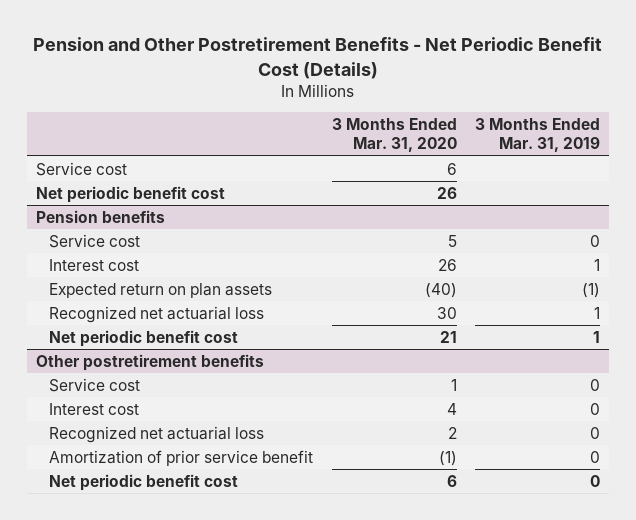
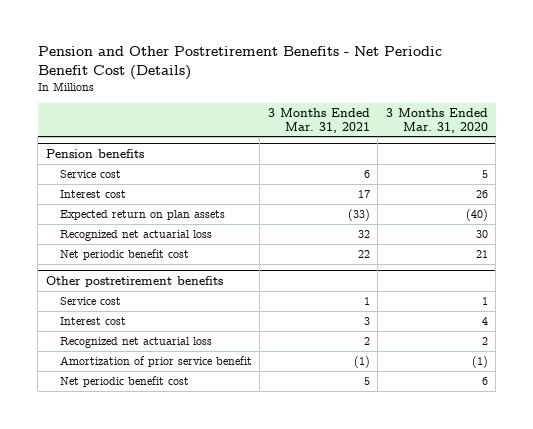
[474,118,600,153] 3 Months Ended Mar. 31, 2019 -> none
none -> [267,107,370,133] 3 Months Ended Mar. 31, 2021
[36,161,128,176] Service cost -> none
[36,185,226,203] Net periodic benefit cost -> none

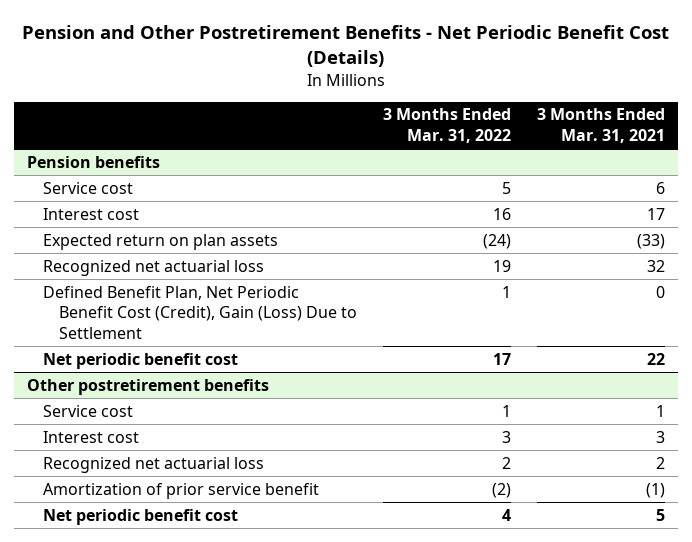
[385,107,488,133] 3 Months Ended Mar. 31, 2020 -> none
none -> [382,108,511,143] 3 Months Ended Mar. 31, 2022
none -> [43,285,358,339] Defined Benefit Plan, Net Periodic Benefit Cost (Credit), Gain (Loss) Due to Settlement

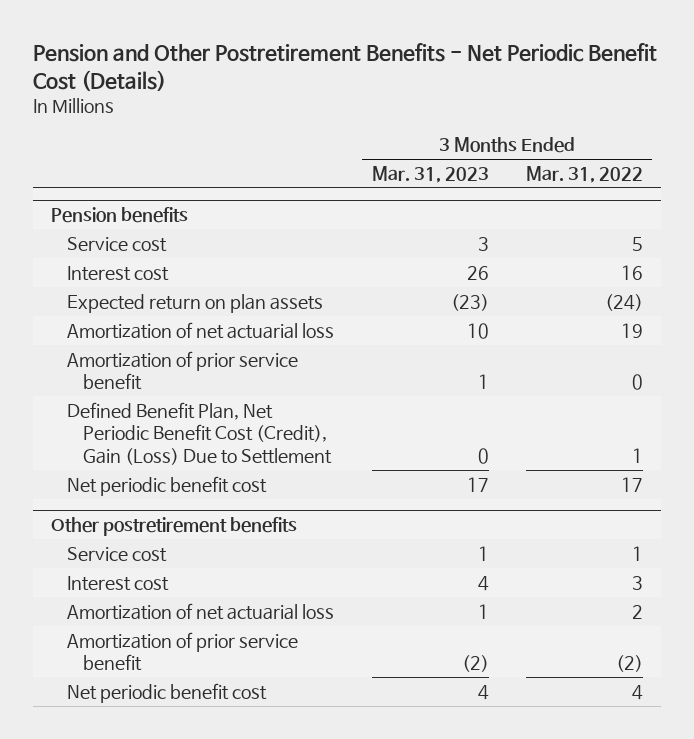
[536,108,665,143] 3 Months Ended Mar. 31, 2021 -> none
none -> [371,165,489,183] Mar. 31, 2023
[43,259,265,276] Recognized net actuarial loss -> [67,321,335,339] Amortization of net actuarial loss
none -> [67,350,299,391] Amortization of prior service benefit
[43,456,265,473] Recognized net actuarial loss -> [67,602,335,620] Amortization of net actuarial loss

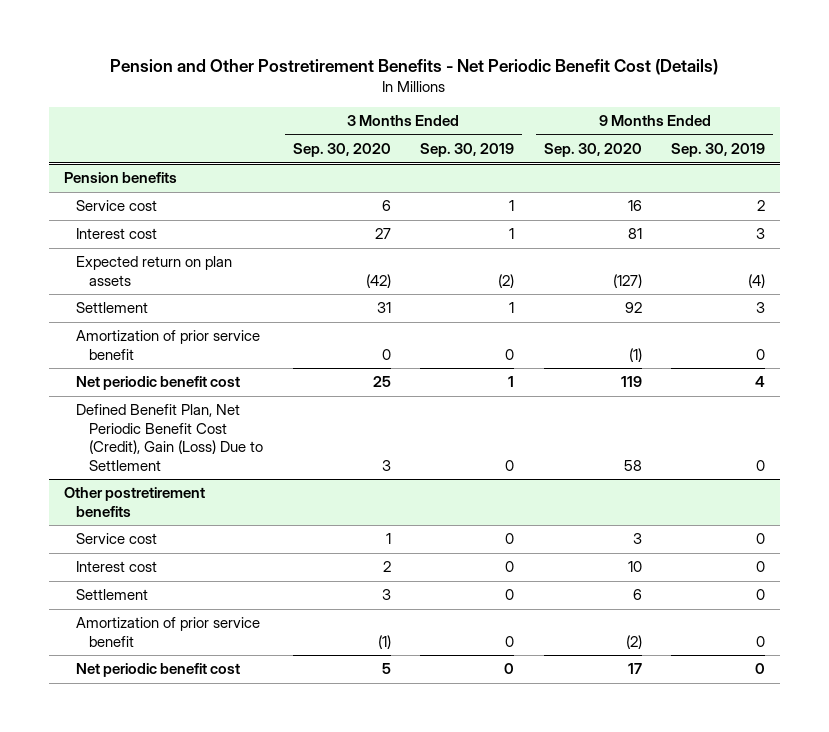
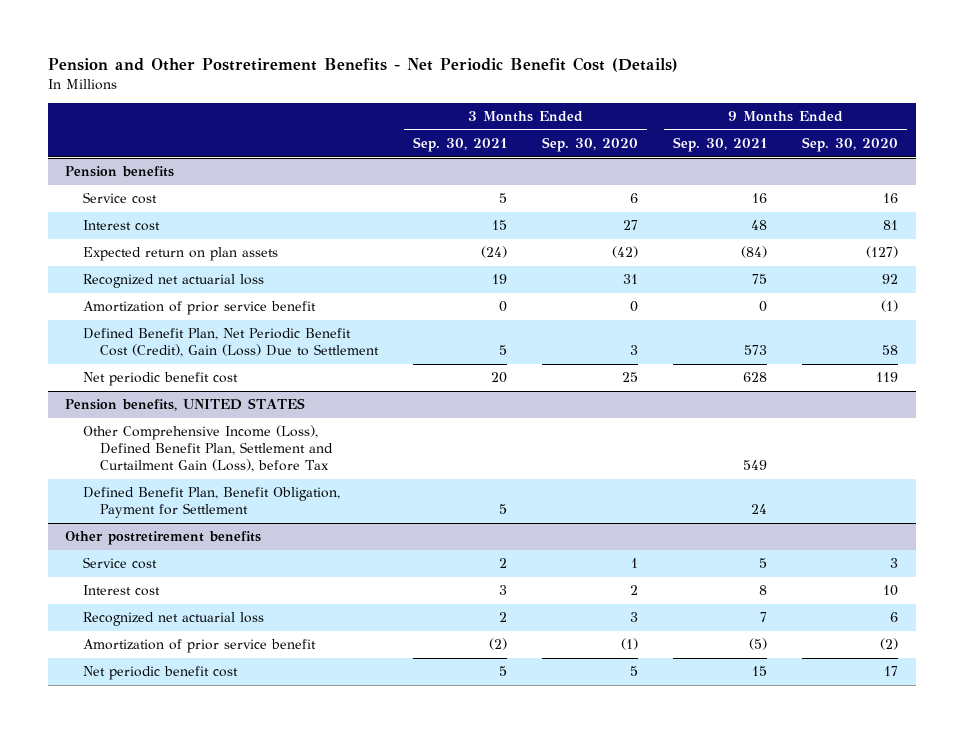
[420,143,515,158] Sep. 30, 2019 -> none
[671,143,766,158] Sep. 30, 2019 -> none
none -> [413,137,508,153] Sep. 30, 2021
none -> [673,137,768,153] Sep. 30, 2021
[76,302,149,314] Settlement -> [82,274,264,289] Recognized net actuarial loss
[76,376,241,391] Net periodic benefit cost -> [82,372,238,387] Net periodic benefit cost
none -> [65,398,306,412] Pension benefits, UNITED STATES
none -> [82,425,334,473] Other Comprehensive Income (Loss), Defined Benefit Plan, Settlement and Curtailment Gain (Loss), before Tax
none -> [82,487,340,519] Defined Benefit Plan, Benefit Obligation, Payment for Settlement
[76,589,149,601] Settlement -> [82,612,264,627] Recognized net actuarial loss

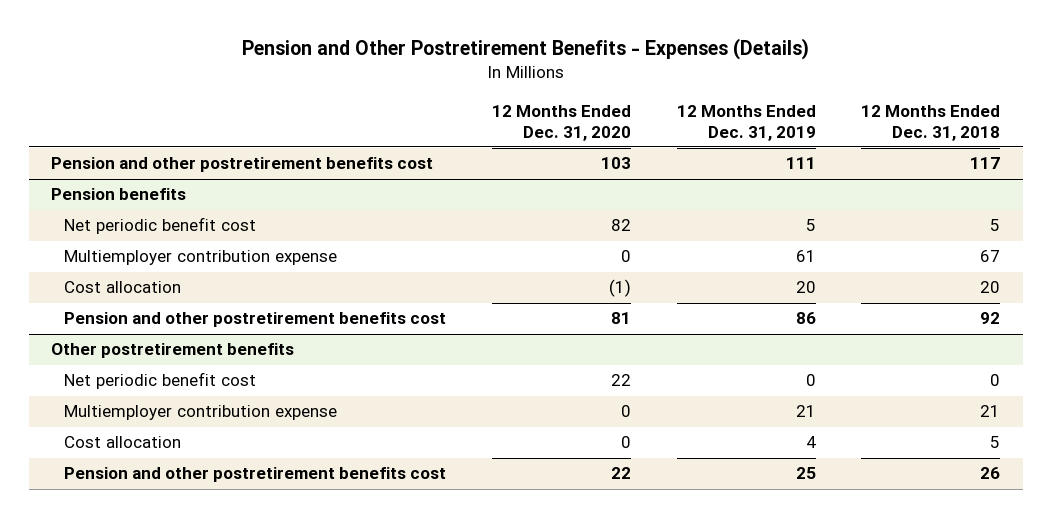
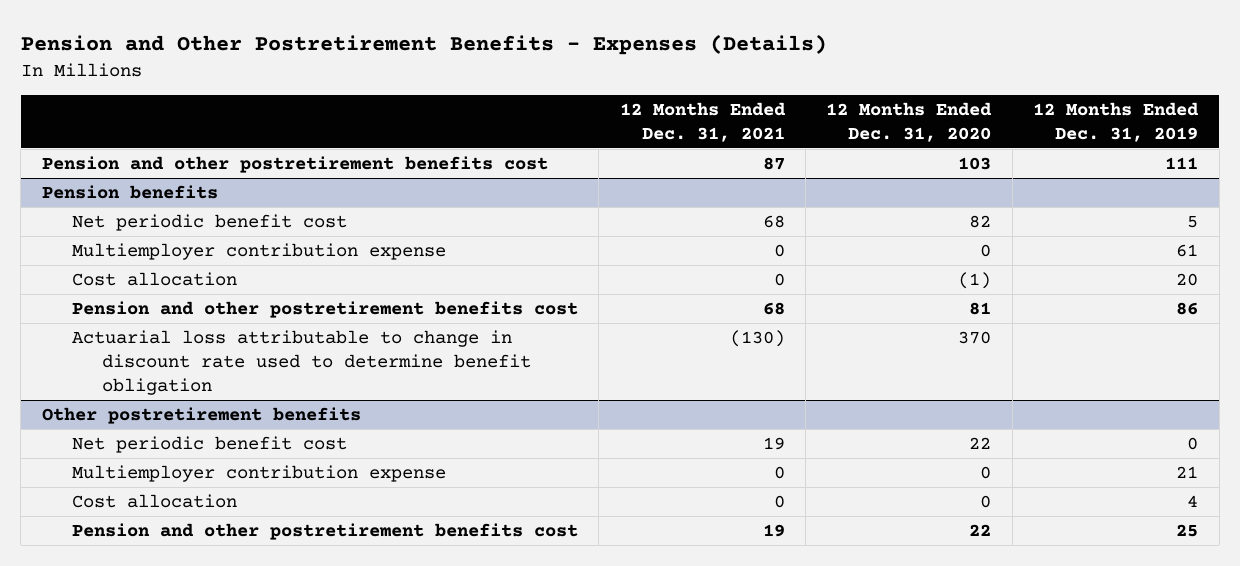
[861,104,1001,141] 12 Months Ended Dec. 31, 2018 -> none
none -> [619,101,786,142] 12 Months Ended Dec. 31, 2021
none -> [71,330,531,395] Actuarial loss attributable to change in discount rate used to determine benefit obligation

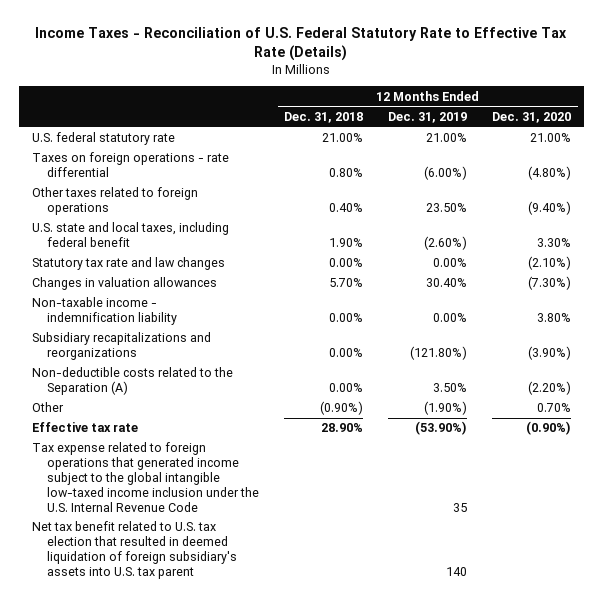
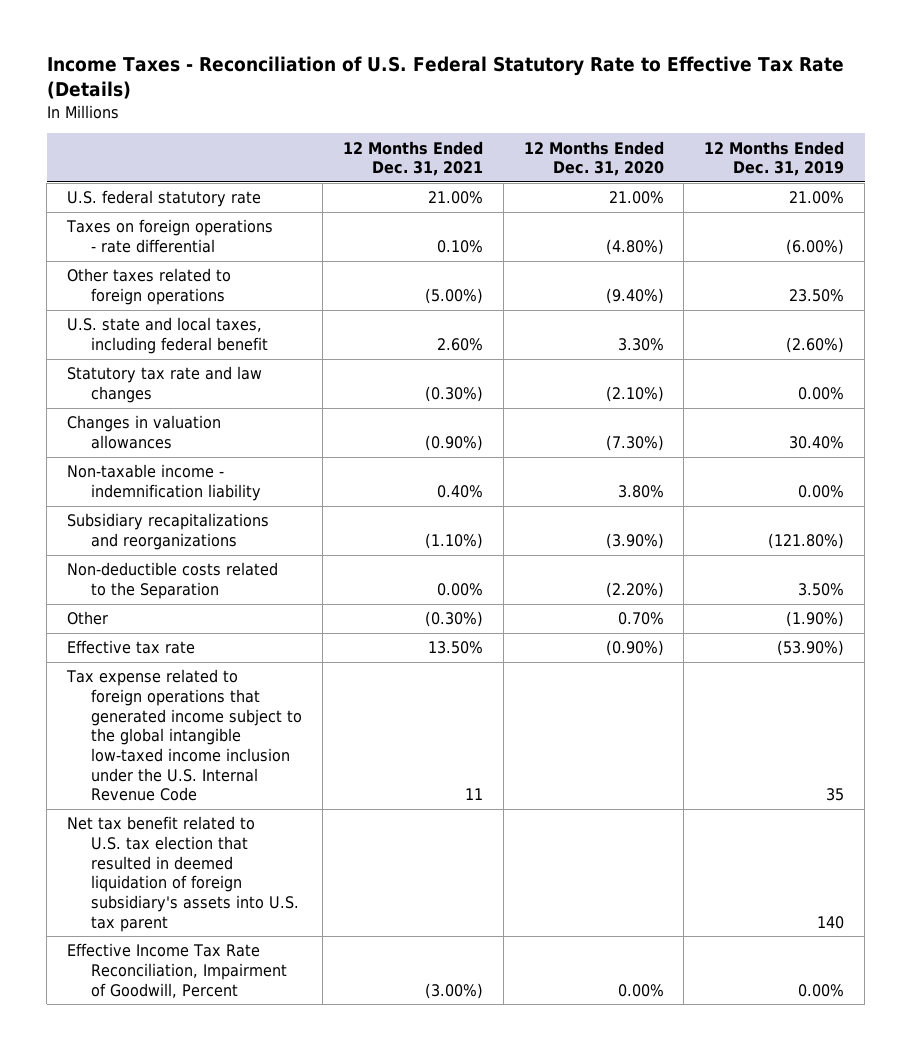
[284,111,364,123] Dec. 31, 2018 -> none
none -> [343,140,484,177] 12 Months Ended Dec. 31, 2021
[31,367,233,396] Non-deductible costs related to the Separation (A) -> [66,562,278,599] Non-deductible costs related to the Separation
none -> [66,943,288,998] Effective Income Tax Rate Reconciliation, Impairment of Goodwill, Percent

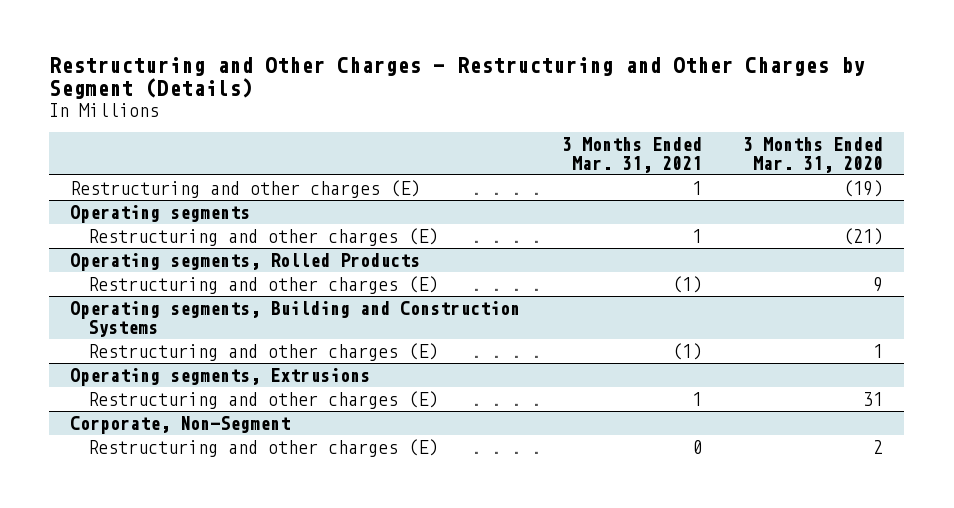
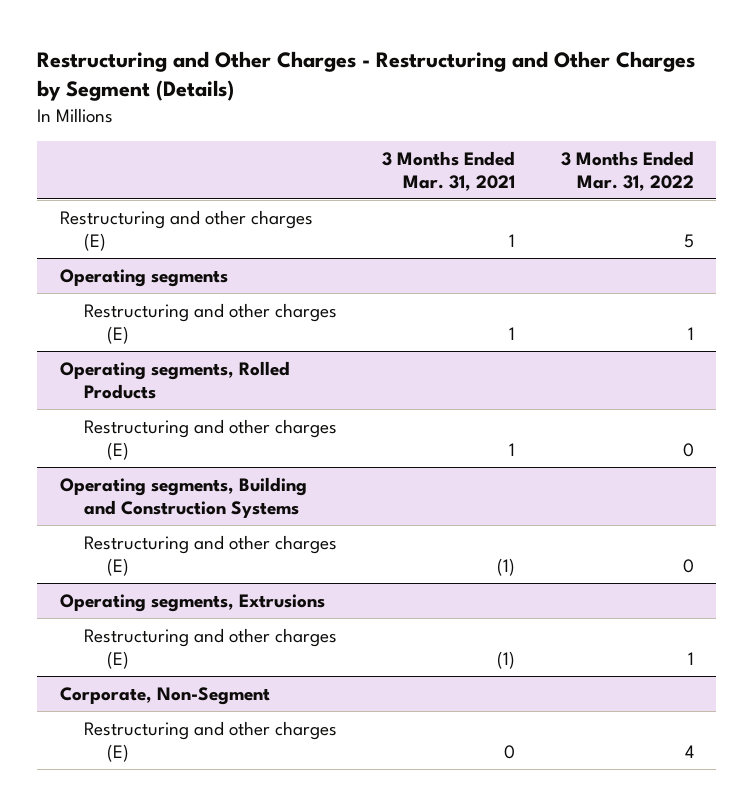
[743,136,884,173] 3 Months Ended Mar. 31, 2020 -> none
none -> [560,150,694,191] 3 Months Ended Mar. 31, 2022
[671,275,702,293] (1) -> [509,442,516,456] 1
[691,391,702,406] 1 -> [497,650,516,669] (1)

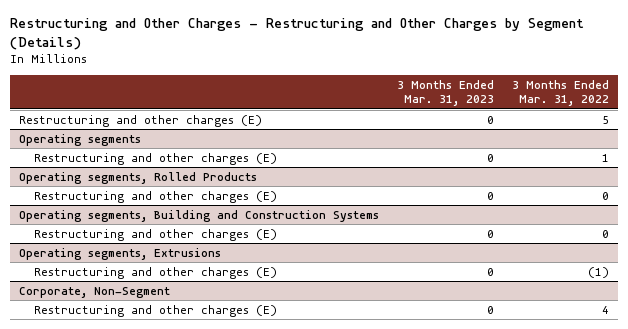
[382,150,516,191] 3 Months Ended Mar. 31, 2021 -> none
none -> [396,79,494,107] 3 Months Ended Mar. 31, 2023
[687,651,694,665] 1 -> [588,266,610,278] (1)

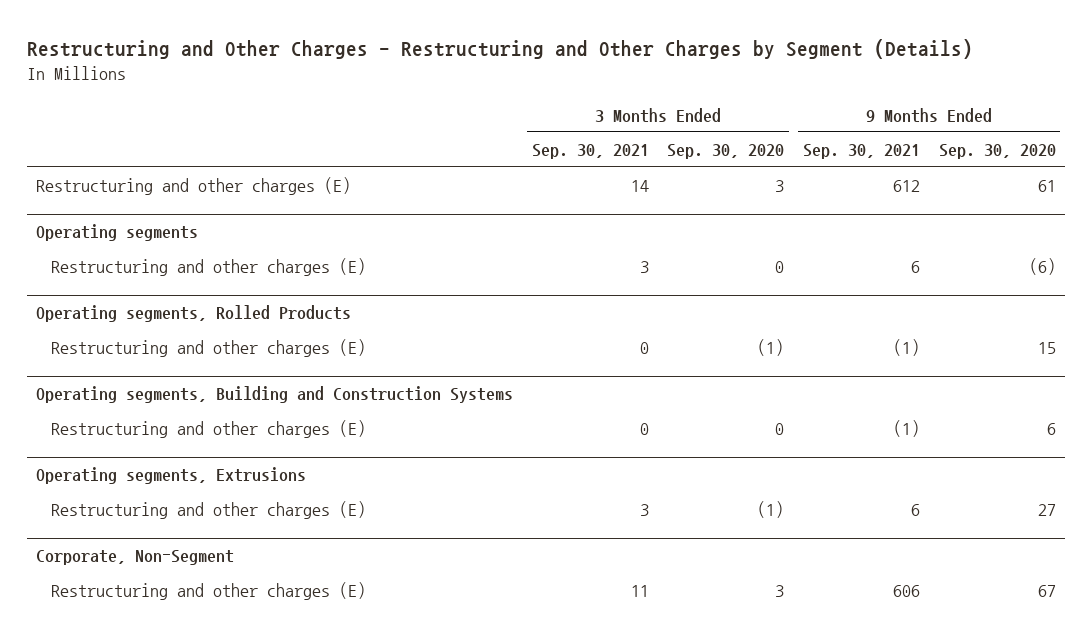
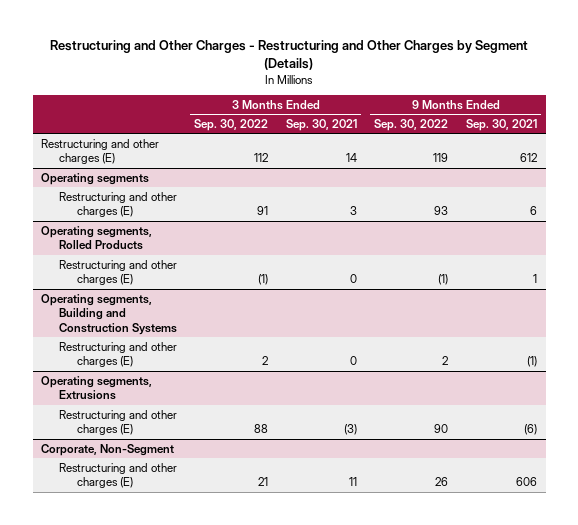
[667,144,785,160] Sep. 30, 2020 -> none
[938,144,1056,160] Sep. 30, 2020 -> none
none -> [194,119,269,132] Sep. 30, 2022
none -> [374,119,449,132] Sep. 30, 2022
[892,339,920,357] (1) -> [532,274,537,284] 1
[639,504,649,517] 3 -> [343,424,357,436] (3)
[910,504,920,517] 6 -> [523,424,537,436] (6)

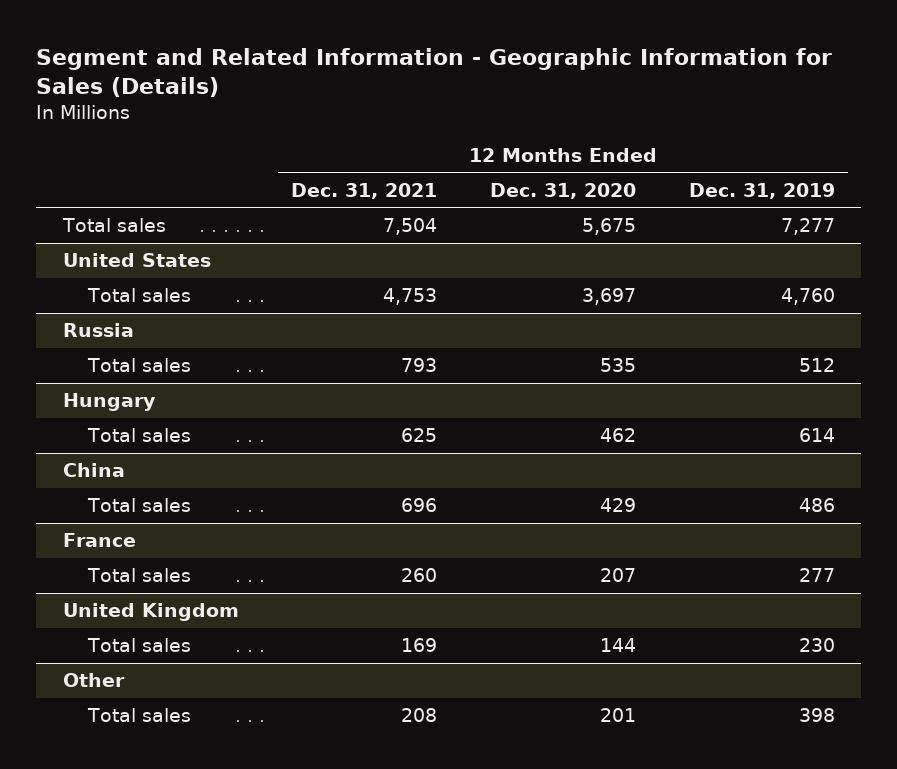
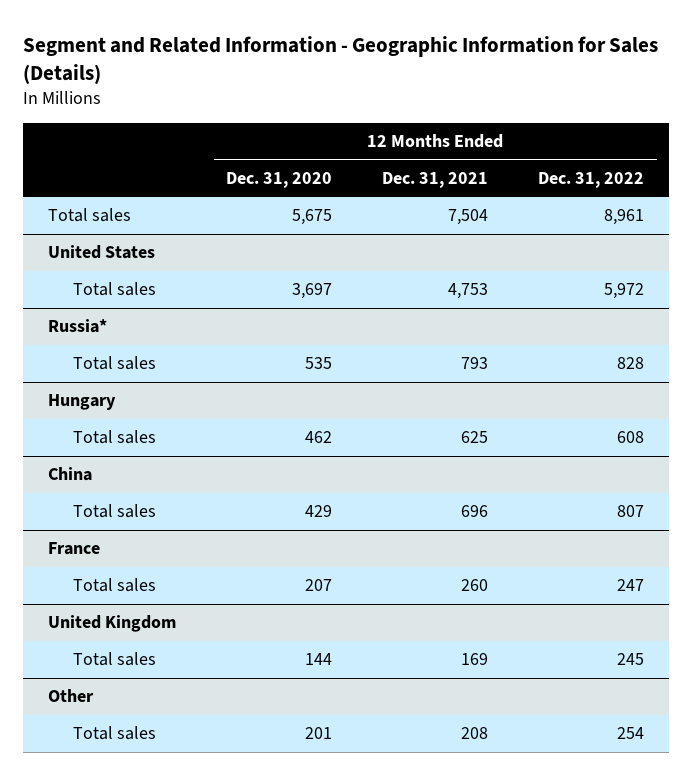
[688,182,835,199] Dec. 31, 2019 -> none
none -> [538,171,645,188] Dec. 31, 2022
[62,323,134,338] Russia -> [48,319,108,334] Russia*

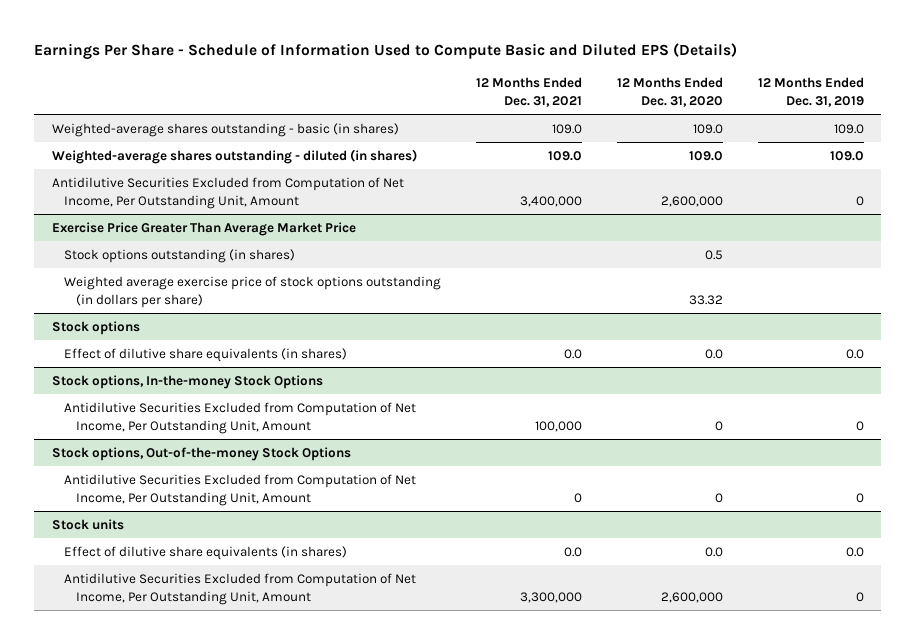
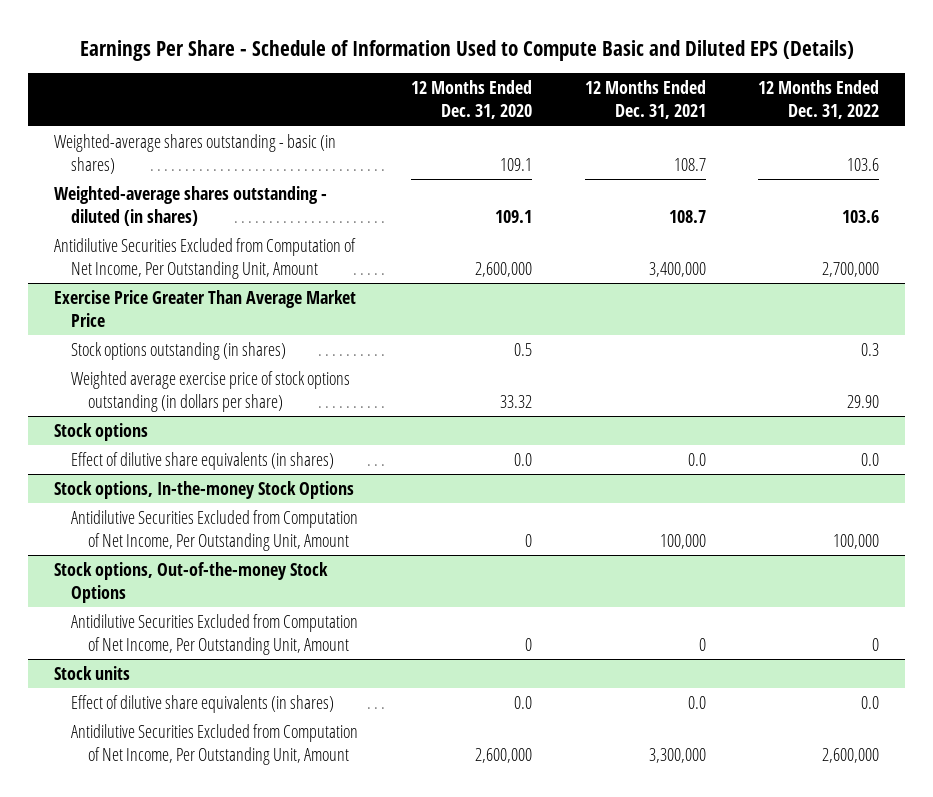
[757,77,864,107] 12 Months Ended Dec. 31, 2019 -> none
none -> [758,80,880,120] 12 Months Ended Dec. 31, 2022
[551,124,582,135] 109.0 -> [673,157,706,171] 108.7
[692,124,723,135] 109.0 -> [499,157,532,171] 109.1
[547,151,582,162] 109.0 -> [668,209,706,223] 108.7
[688,151,723,162] 109.0 -> [494,209,532,223] 109.1

